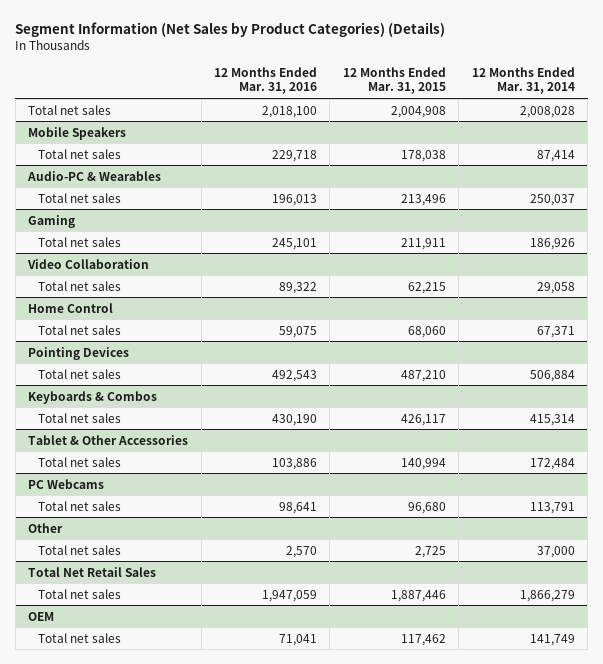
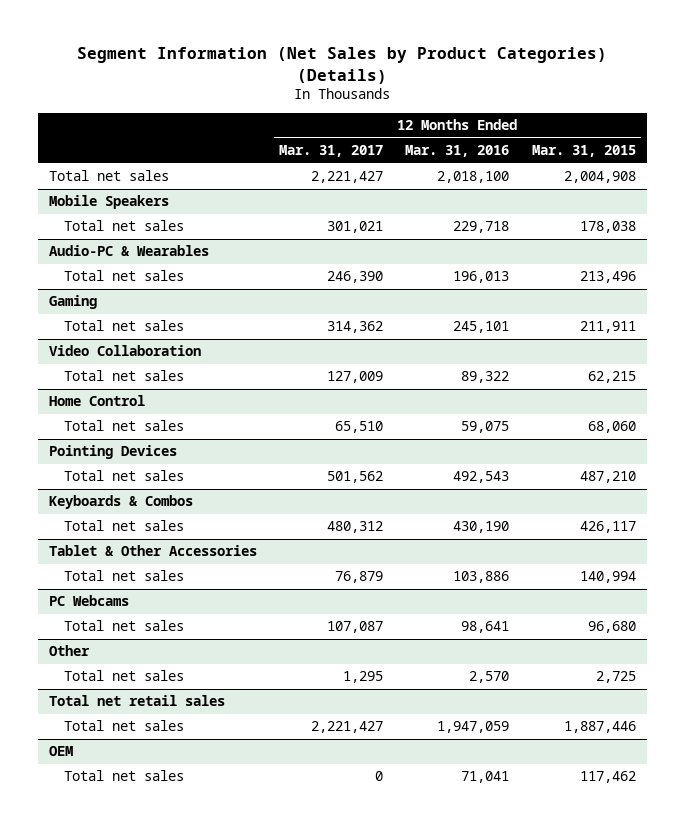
[471,67,575,95] 12 Months Ended Mar. 31, 2014 -> none
none -> [279,145,384,158] Mar. 31, 2017
[28,566,157,577] Total Net Retail Sales -> [48,695,225,707] Total net retail sales

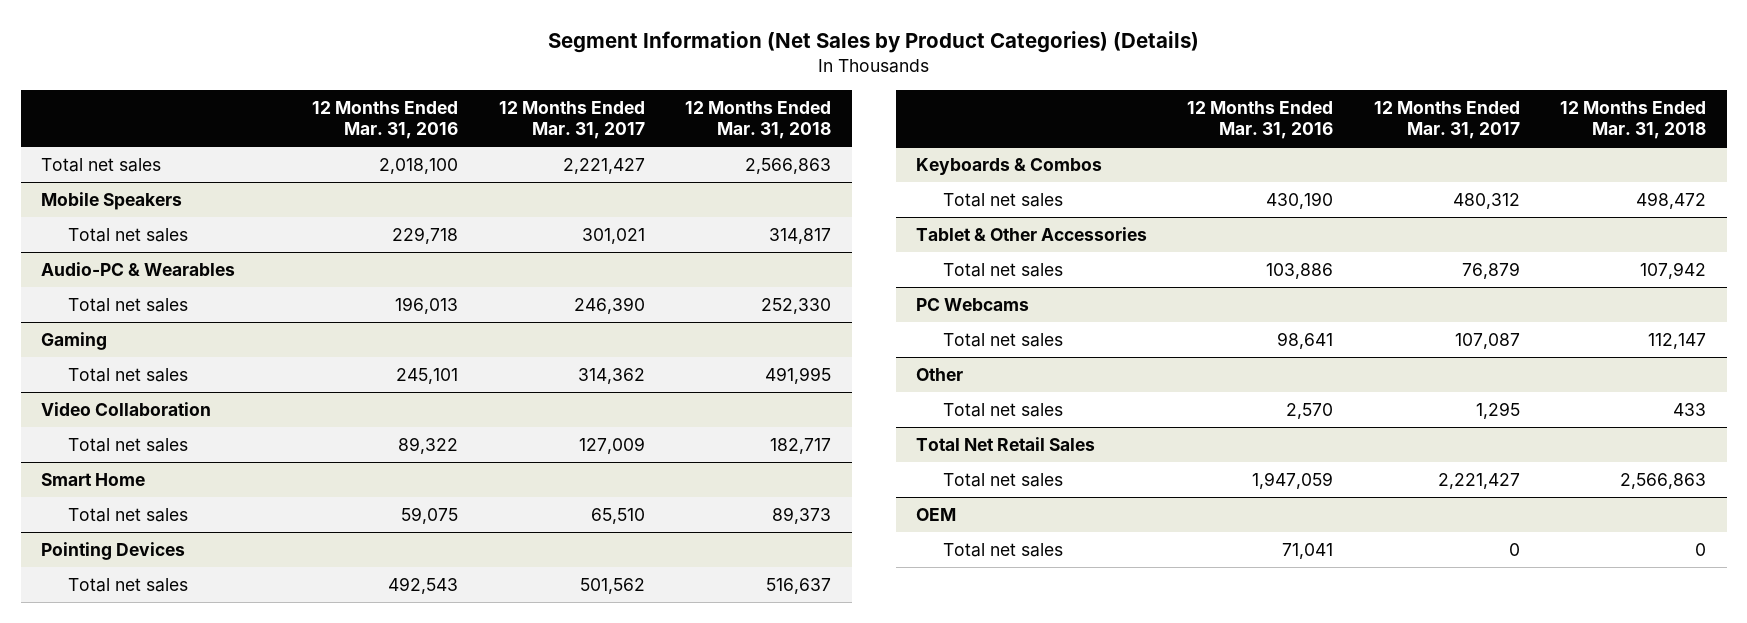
[531,145,636,158] Mar. 31, 2015 -> none
none -> [685,100,832,140] 12 Months Ended Mar. 31, 2018
[48,395,145,407] Home Control -> [40,472,145,486] Smart Home
[48,695,225,707] Total net retail sales -> [916,436,1096,451] Total Net Retail Sales

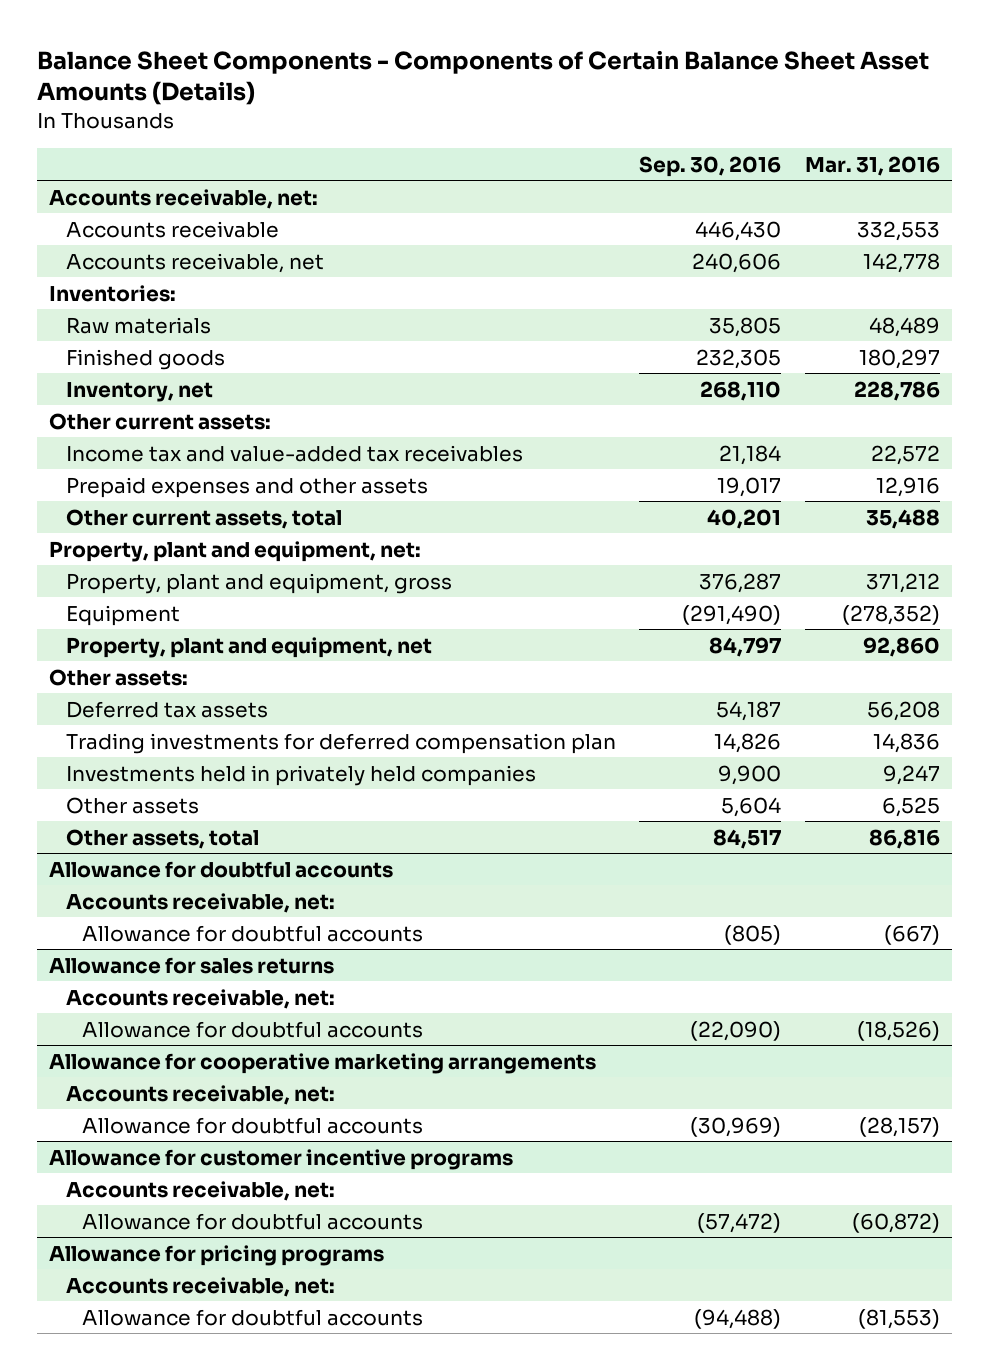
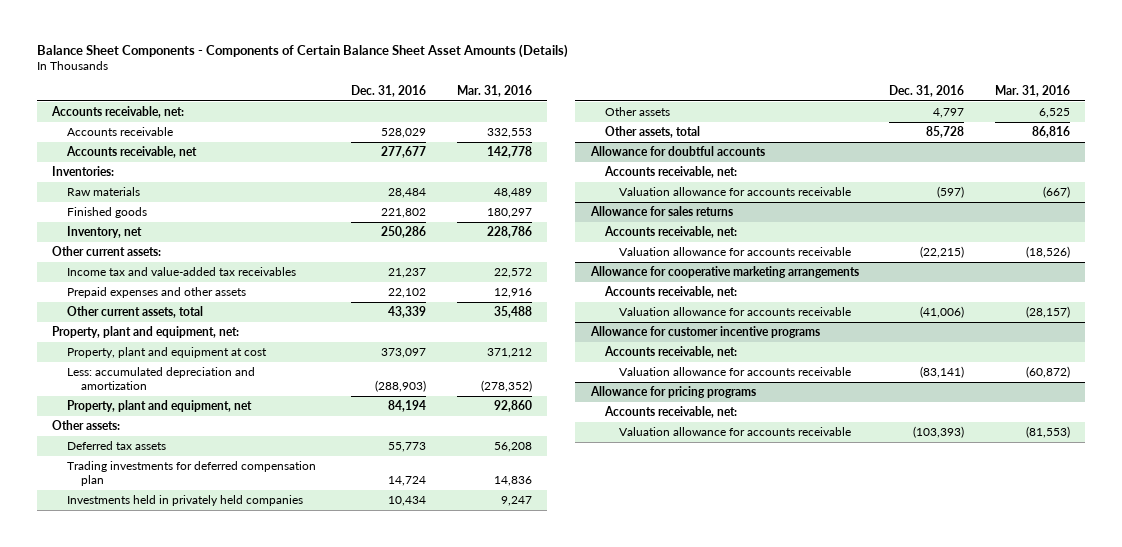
[639,155,782,177] Sep. 30, 2016 -> none
none -> [351,85,427,98] Dec. 31, 2016
[65,572,452,594] Property, plant and equipment, gross -> [66,346,267,358] Property, plant and equipment at cost
[65,604,180,626] Equipment -> [66,366,255,391] Less: accumulated depreciation and amortization
[82,924,424,942] Allowance for doubtful accounts -> [619,186,852,196] Valuation allowance for accounts receivable
[82,1020,424,1038] Allowance for doubtful accounts -> [619,246,852,256] Valuation allowance for accounts receivable
[82,1116,424,1134] Allowance for doubtful accounts -> [619,306,852,316] Valuation allowance for accounts receivable
[82,1212,424,1230] Allowance for doubtful accounts -> [619,366,852,376] Valuation allowance for accounts receivable
[82,1308,424,1326] Allowance for doubtful accounts -> [619,426,852,436] Valuation allowance for accounts receivable

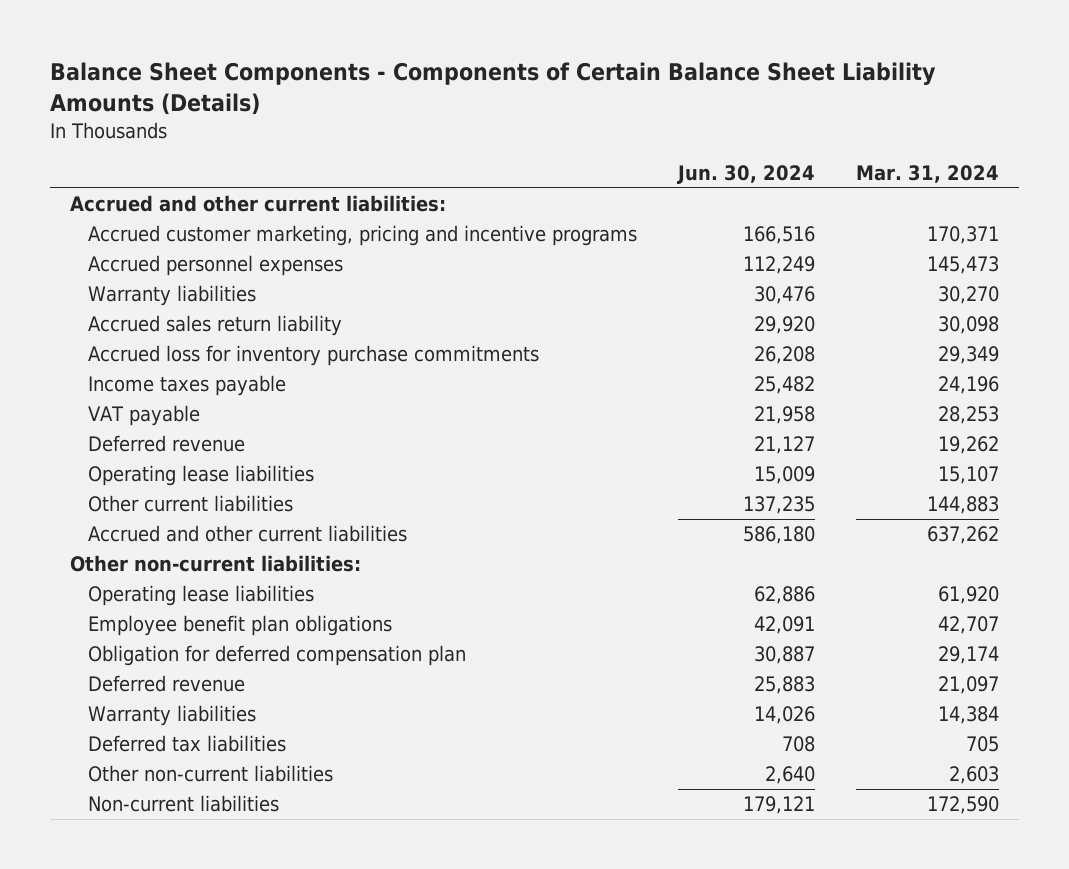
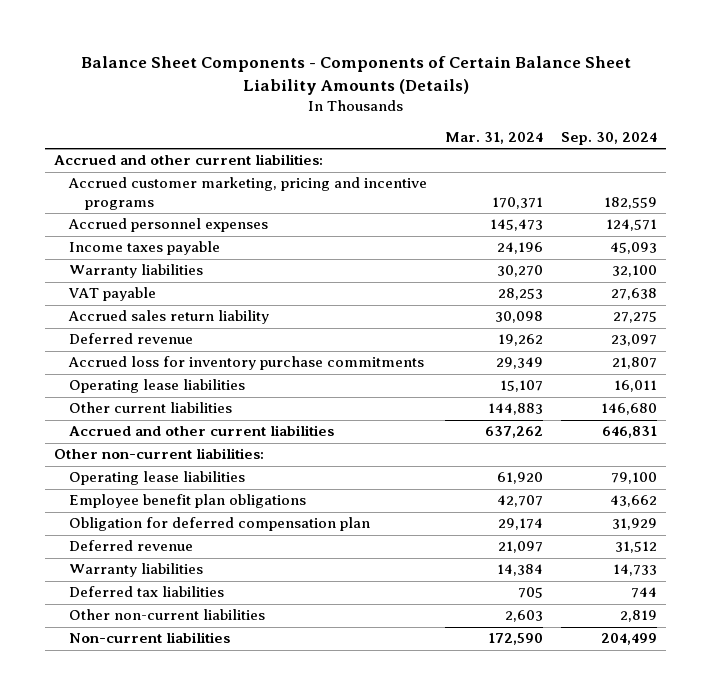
[676,164,815,184] Jun. 30, 2024 -> none
none -> [561,132,658,146] Sep. 30, 2024
[87,285,256,307] Warranty liabilities -> [69,264,204,279] Warranty liabilities
[87,315,342,337] Accrued sales return liability -> [68,310,270,325] Accrued sales return liability
[87,345,539,367] Accrued loss for inventory purchase commitments -> [68,356,425,371] Accrued loss for inventory purchase commitments

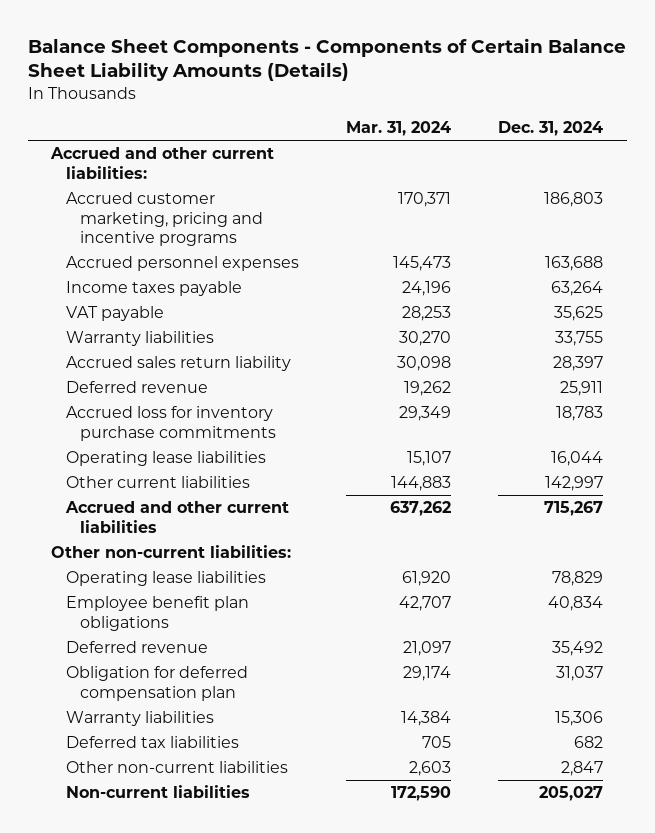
[561,132,658,146] Sep. 30, 2024 -> none
none -> [498,121,604,137] Dec. 31, 2024
[69,264,204,279] Warranty liabilities -> [65,331,214,347] Warranty liabilities
[69,517,371,532] Obligation for deferred compensation plan -> [65,666,248,701] Obligation for deferred compensation plan

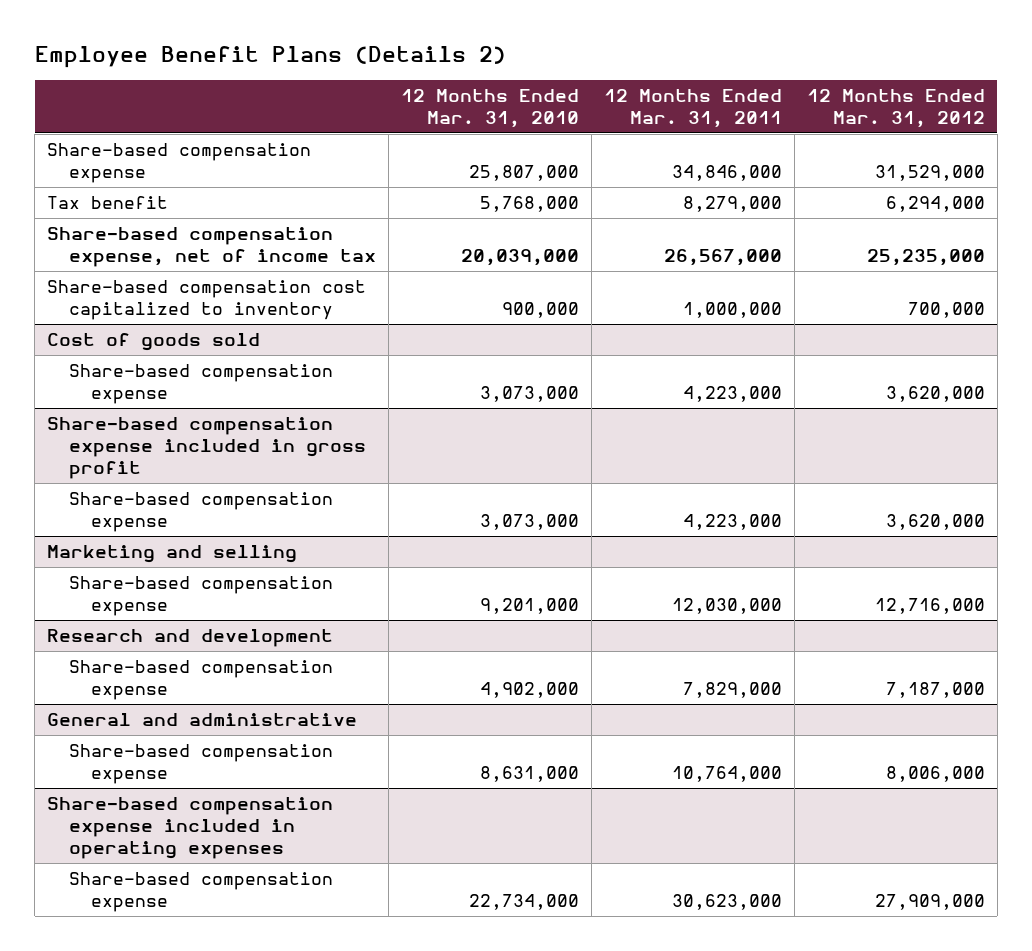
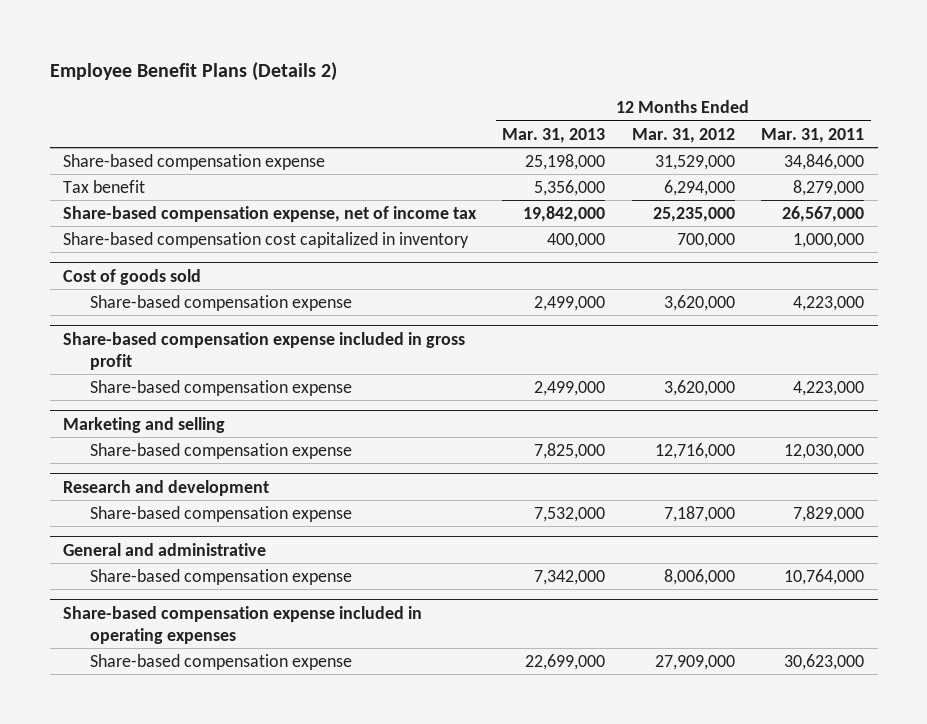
[400,89,579,129] 12 Months Ended Mar. 31, 2010 -> none
none -> [502,127,606,143] Mar. 31, 2013
[47,280,367,320] Share-based compensation cost capitalized to inventory -> [62,231,469,248] Share-based compensation cost capitalized in inventory

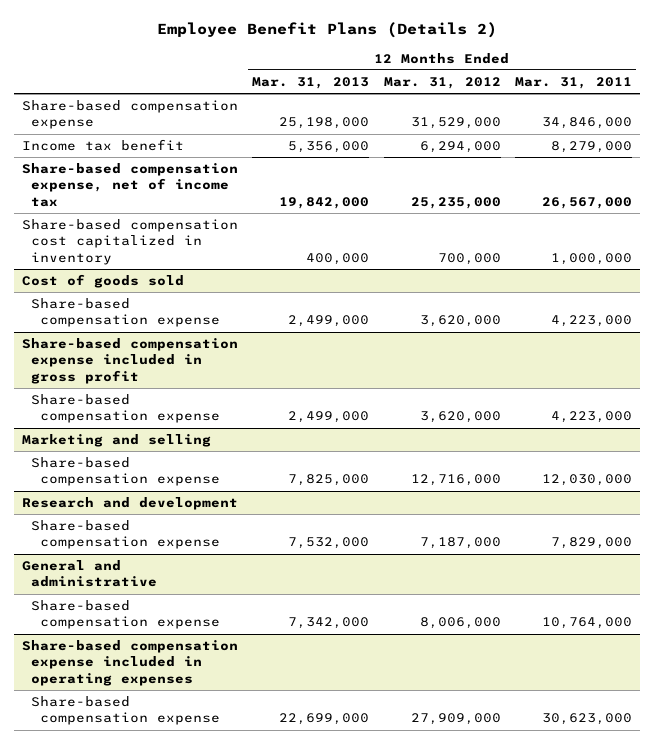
[62,179,145,193] Tax benefit -> [21,139,184,152] Income tax benefit

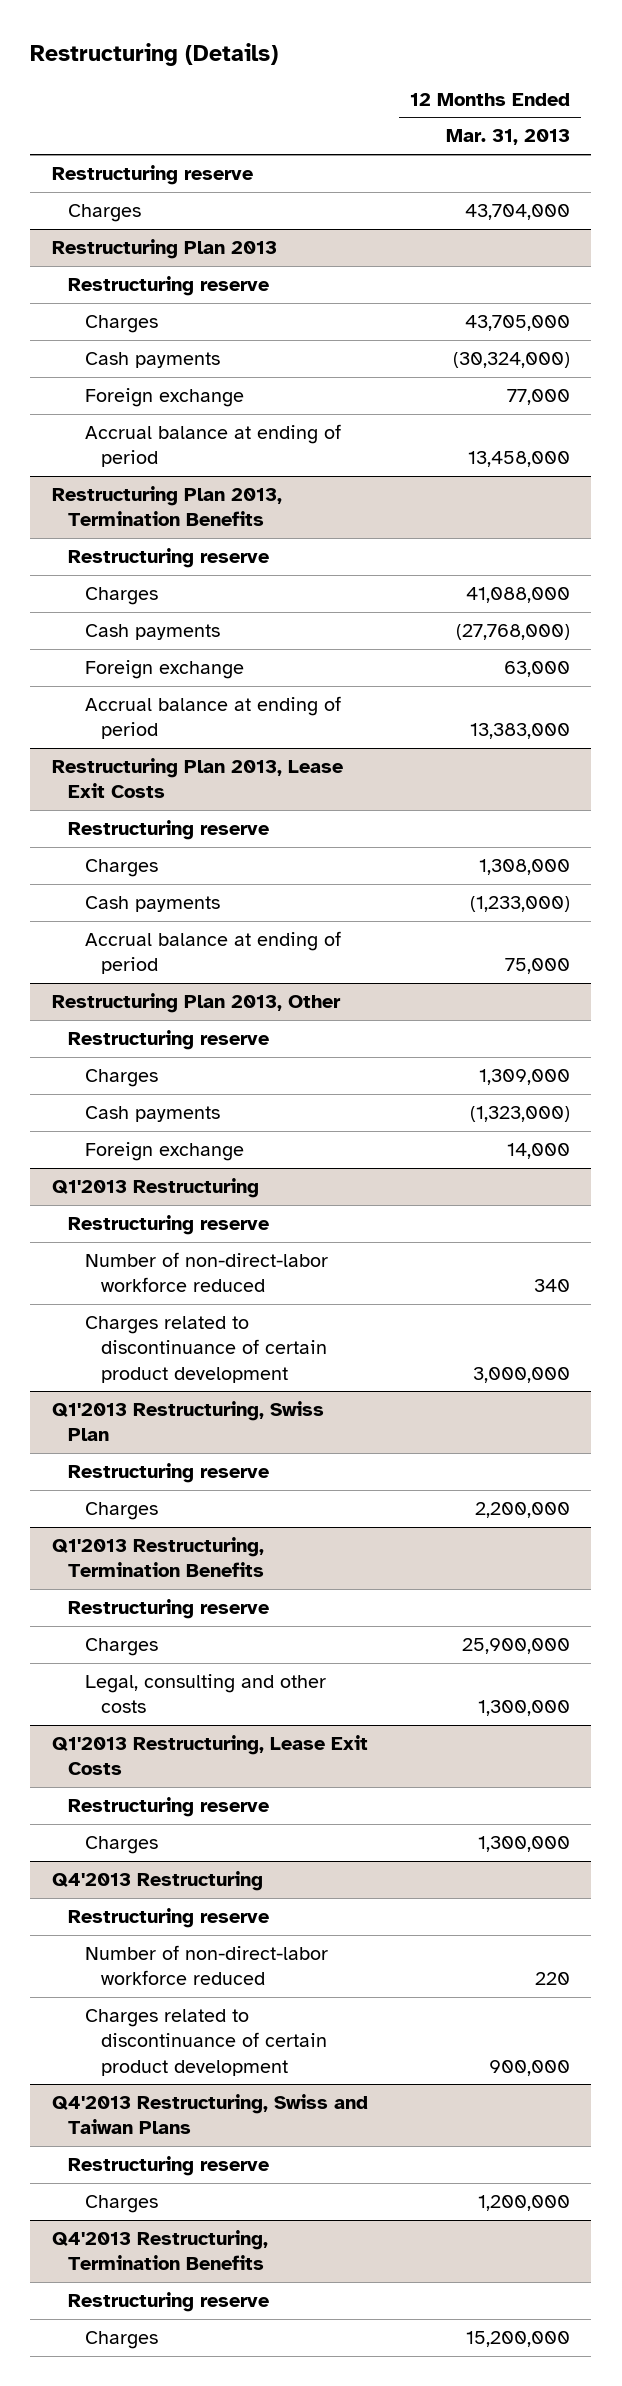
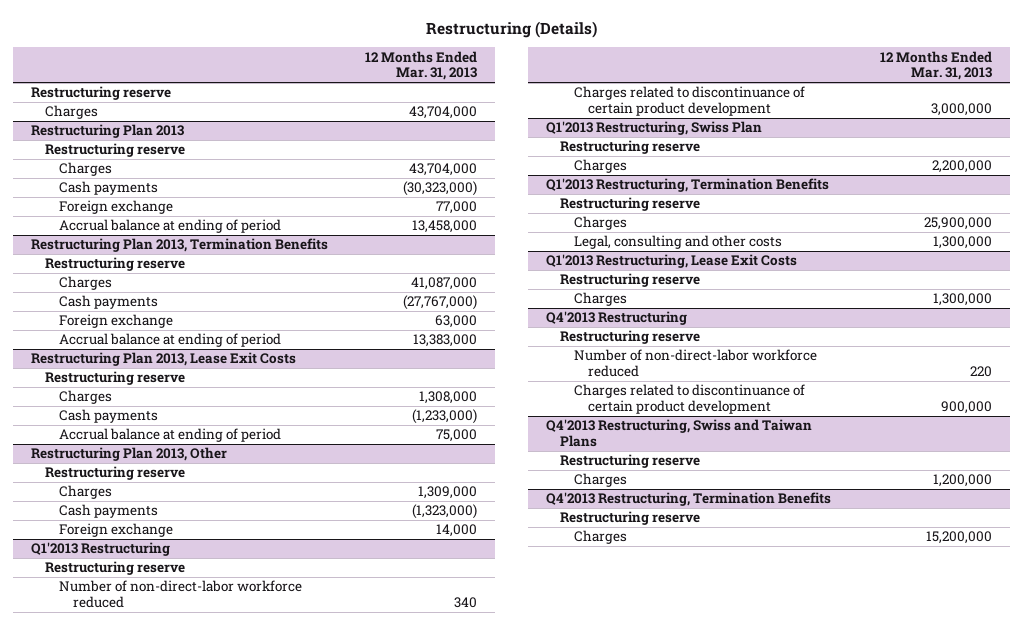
[465,315,571,332] 43,705,000 -> [408,163,477,177] 43,704,000
[453,352,571,369] (30,324,000) -> [402,181,477,197] (30,323,000)
[466,587,571,604] 41,088,000 -> [410,277,477,291] 41,087,000
[456,624,571,641] (27,768,000) -> [402,295,477,311] (27,767,000)

